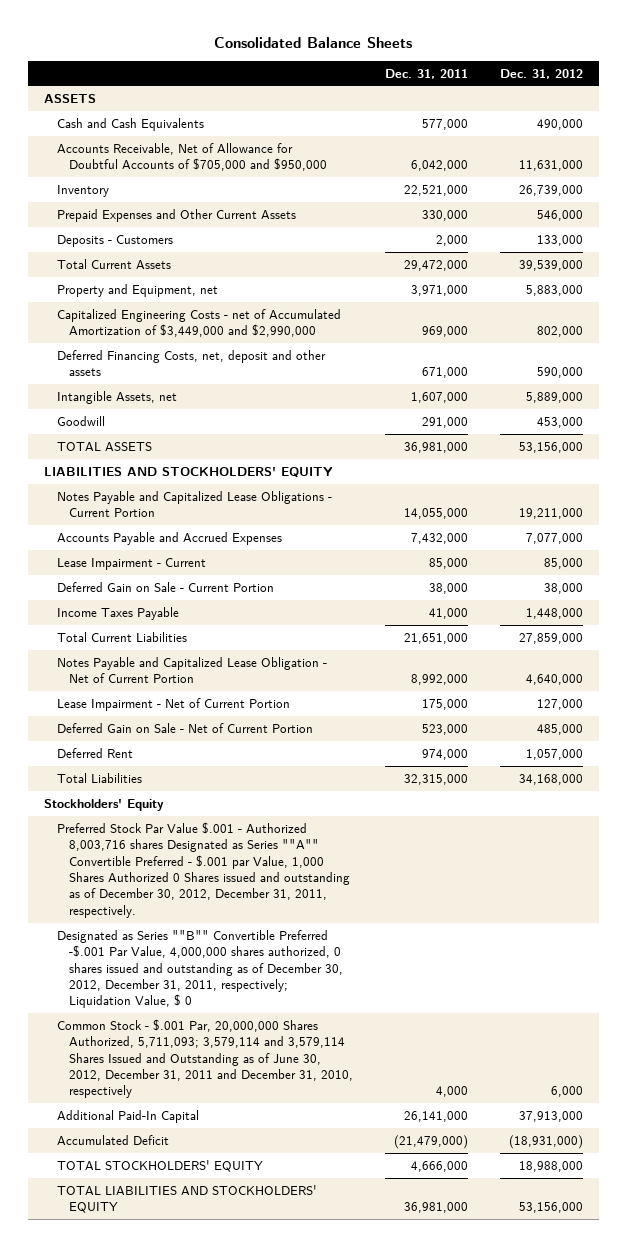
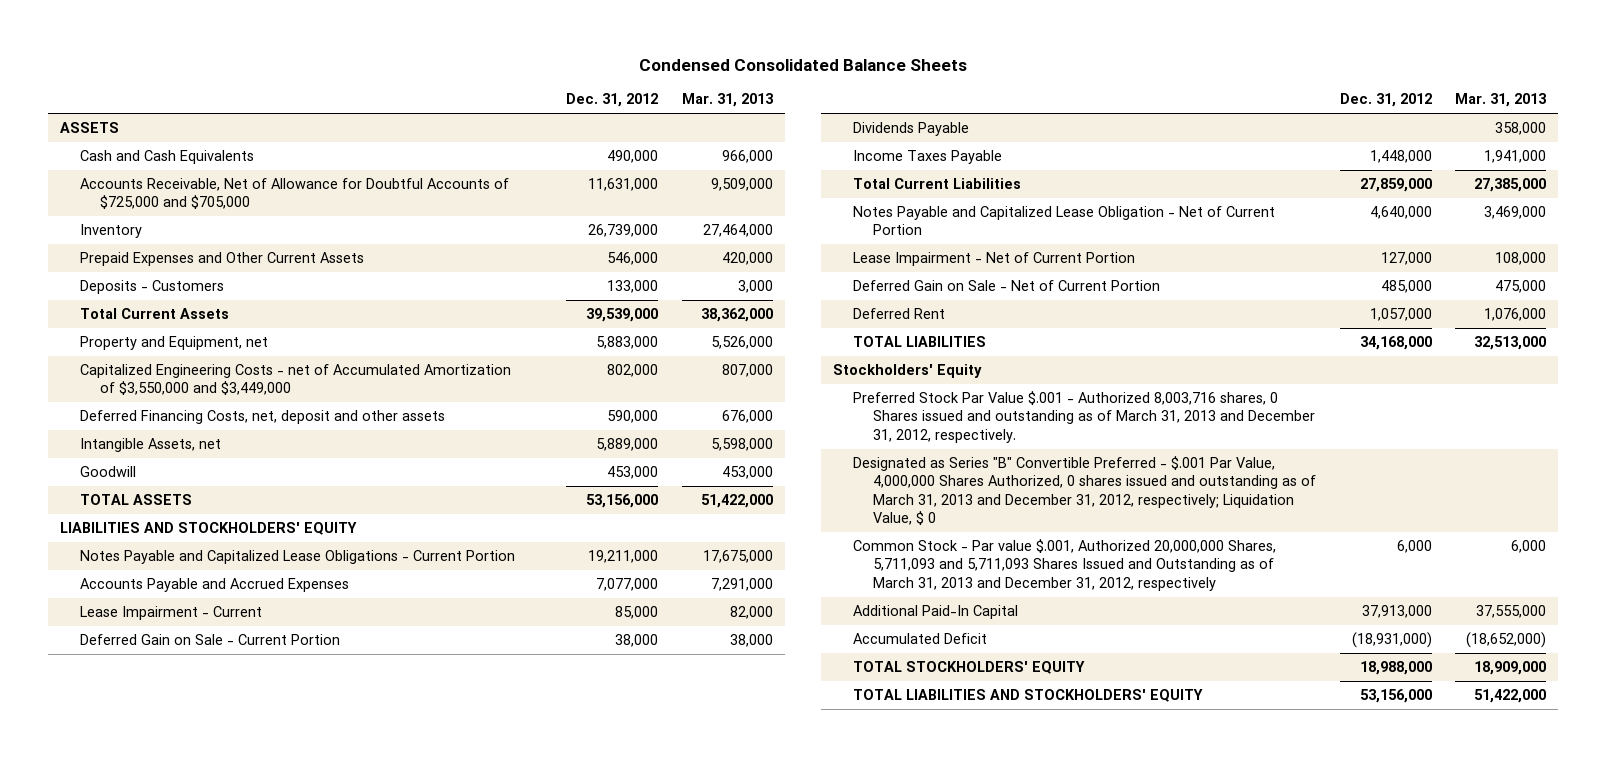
[214,36,413,48] Consolidated Balance Sheets -> [639,58,968,71] Condensed Consolidated Balance Sheets
[385,68,469,79] Dec. 31, 2011 -> none
none -> [682,93,774,108] Mar. 31, 2013
[56,142,328,172] Accounts Receivable, Net of Allowance for Doubtful Accounts of $705,000 and $950,000 -> [79,178,509,210] Accounts Receivable, Net of Allowance for Doubtful Accounts of $725,000 and $705,000
[56,308,341,338] Capitalized Engineering Costs - net of Accumulated Amortization of $3,449,000 and $2,990,000 -> [79,364,511,396] Capitalized Engineering Costs - net of Accumulated Amortization of $3,550,000 and $3,449,000
none -> [853,122,970,137] Dividends Payable
[56,772,142,783] Total Liabilities -> [853,336,987,348] TOTAL LIABILITIES
[56,821,351,918] Preferred Stock Par Value $.001 - Authorized 8,003,716 shares Designated as Series ""A"" Convertible Preferred - $.001 par Value, 1,000 Shares Authorized 0 Shares issued and outstanding as of December 30, 2012, December 31, 2011, respectively. -> [853,391,1316,443] Preferred Stock Par Value $.001 - Authorized 8,003,716 shares, 0 Shares issued and outstanding as of March 31, 2013 and December 31, 2012, respectively.
[56,929,344,1009] Designated as Series ""B"" Convertible Preferred -$.001 Par Value, 4,000,000 shares authorized, 0 shares issued and outstanding as of December 30, 2012, December 31, 2011, respectively; Liquidation Value, $ 0 -> [853,456,1317,526] Designated as Series "B" Convertible Preferred - $.001 Par Value, 4,000,000 Shares Authorized, 0 shares issued and outstanding as of March 31, 2013 and December 31, 2012, respectively; Liquidation Value, $ 0
[56,1018,354,1099] Common Stock - $.001 Par, 20,000,000 Shares Authorized, 5,711,093; 3,579,114 and 3,579,114 Shares Issued and Outstanding as of June 30, 2012, December 31, 2011 and December 31, 2010, respectively -> [853,539,1277,591] Common Stock - Par value $.001, Authorized 20,000,000 Shares, 5,711,093 and 5,711,093 Shares Issued and Outstanding as of March 31, 2013 and December 31, 2012, respectively

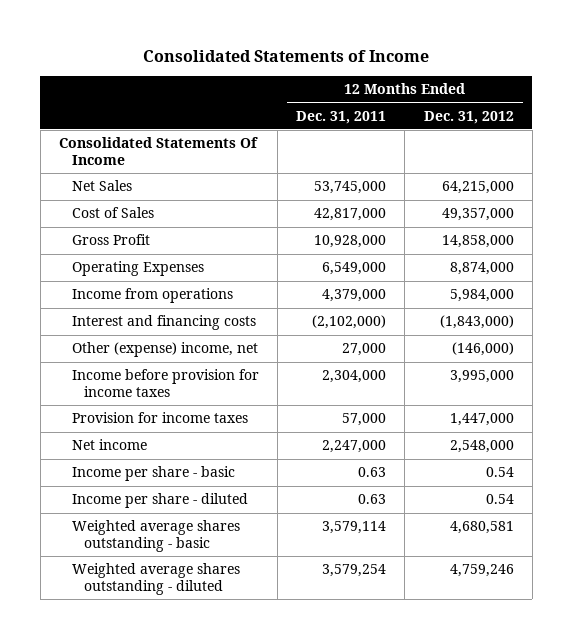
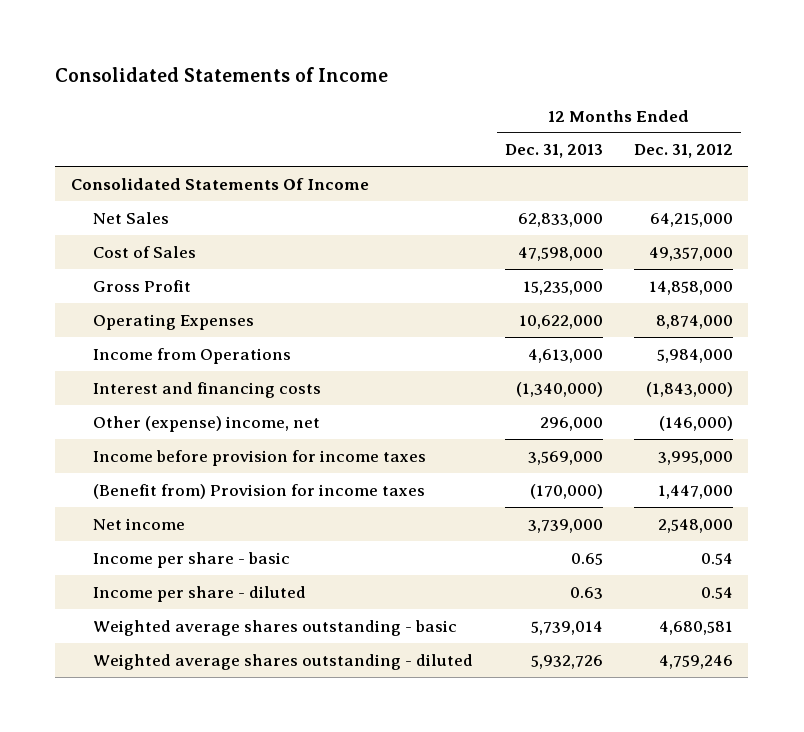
[296,110,387,124] Dec. 31, 2011 -> none
none -> [504,144,603,159] Dec. 31, 2013
[71,288,233,304] Income from operations -> [93,347,292,364] Income from Operations
[71,412,248,424] Provision for income taxes -> [93,483,426,499] (Benefit from) Provision for income taxes

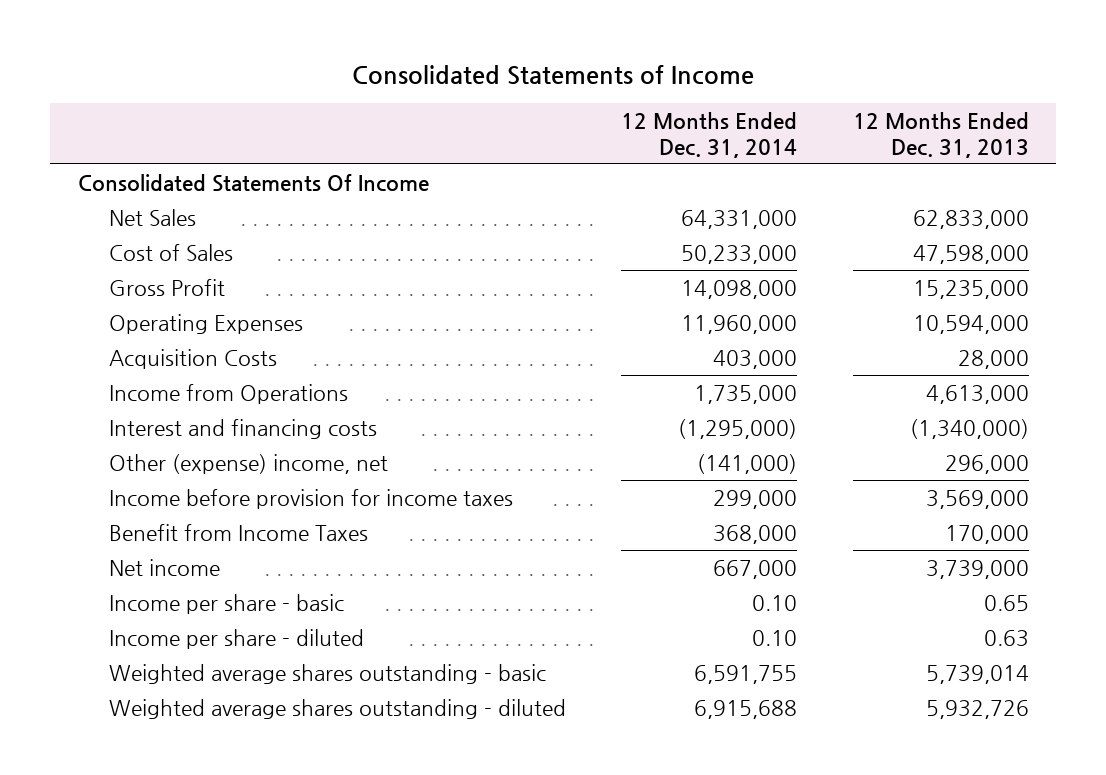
[633,144,733,159] Dec. 31, 2012 -> none
none -> [621,112,798,158] 12 Months Ended Dec. 31, 2014
[518,314,603,329] 10,622,000 -> [912,314,1029,334] 10,594,000
none -> [109,348,278,369] Acquisition Costs
[93,483,426,499] (Benefit from) Provision for income taxes -> [109,523,369,541] Benefit from Income Taxes
[529,483,603,499] (170,000) -> [944,524,1029,544] 170,000

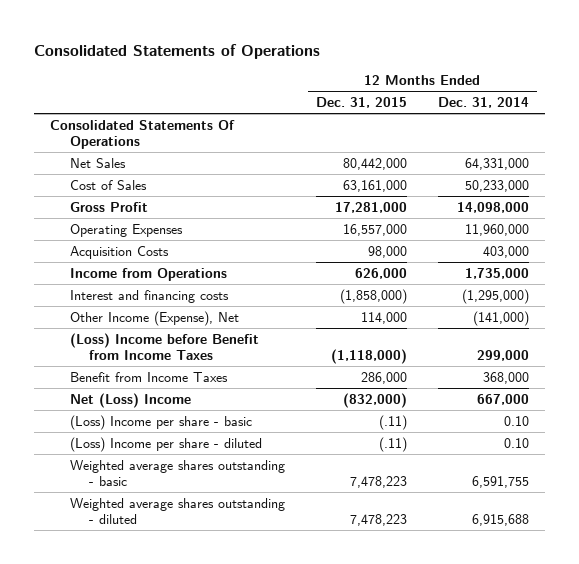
[352,64,755,85] Consolidated Statements of Income -> [34,43,321,59] Consolidated Statements of Operations
[852,112,1029,158] 12 Months Ended Dec. 31, 2013 -> none
none -> [315,97,407,109] Dec. 31, 2015
[77,173,429,192] Consolidated Statements Of Income -> [49,119,235,150] Consolidated Statements Of Operations
[109,453,389,474] Other (expense) income, net -> [69,310,239,326] Other Income (Expense), Net
[109,488,514,509] Income before provision for income taxes -> [69,332,259,361] (Loss) Income before Benefit from Income Taxes
[109,558,221,576] Net income -> [69,392,191,408] Net (Loss) Income
[109,593,345,614] Income per share - basic -> [69,414,252,430] (Loss) Income per share - basic
[109,628,365,649] Income per share - diluted -> [69,436,262,452] (Loss) Income per share - diluted

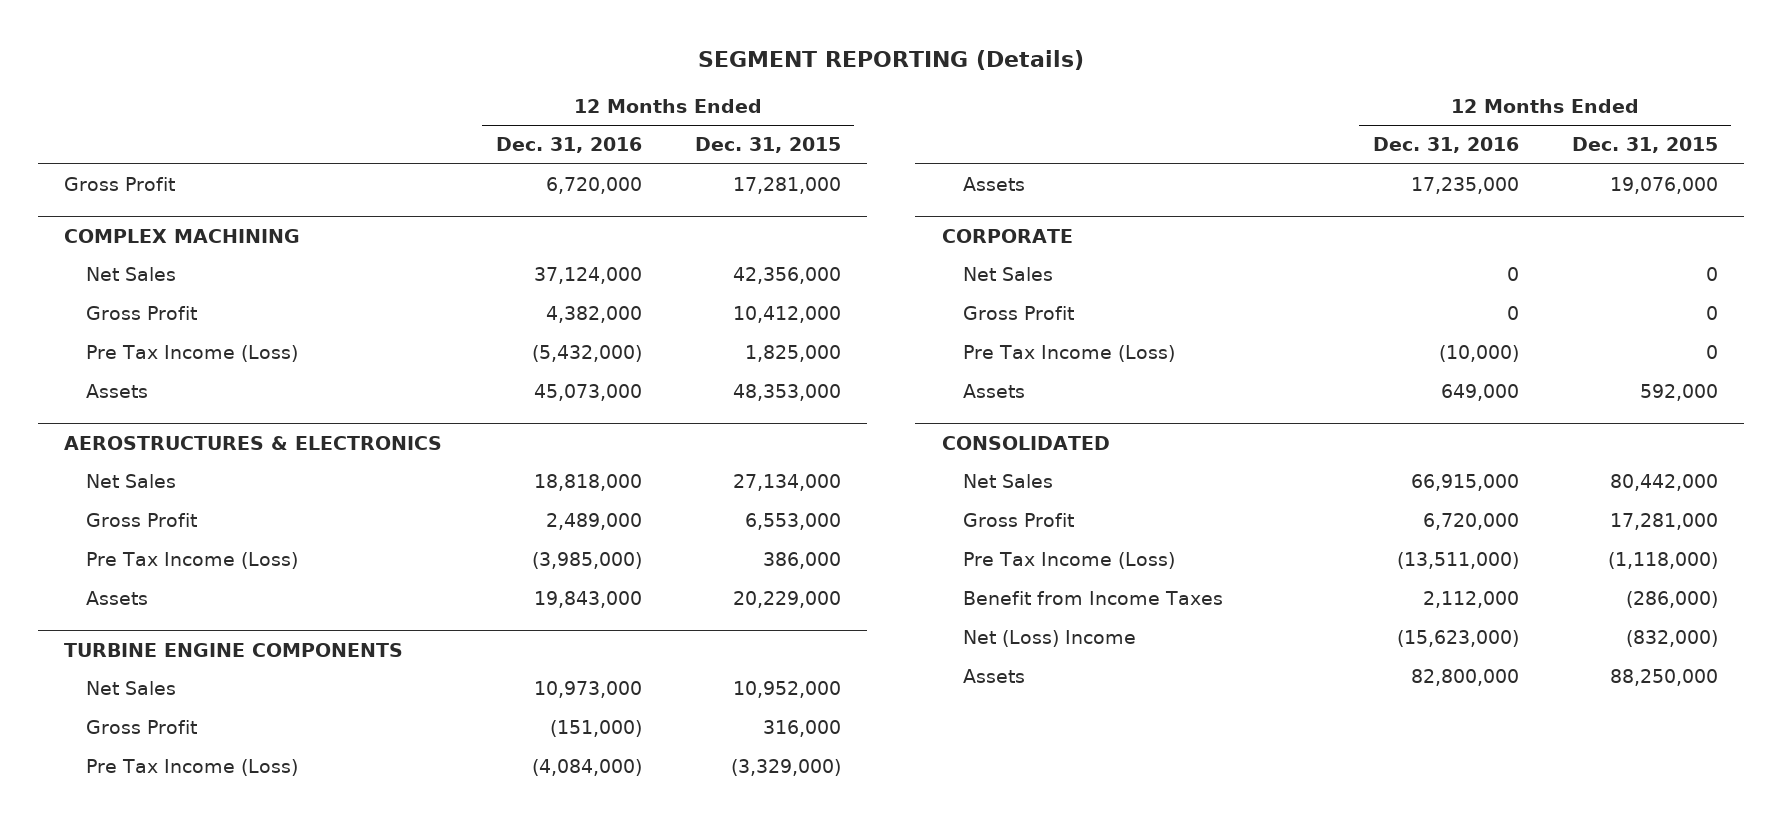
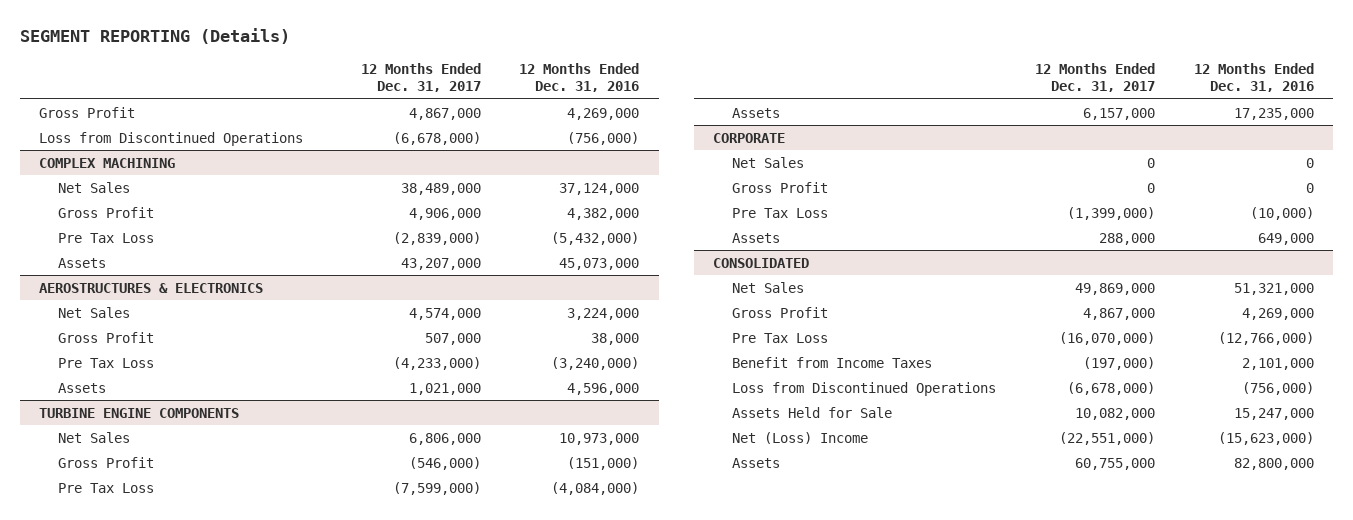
[694,137,841,154] Dec. 31, 2015 -> none
none -> [360,62,481,93] 12 Months Ended Dec. 31, 2017
[545,177,642,195] 6,720,000 -> [567,107,640,120] 4,269,000
none -> [39,131,304,146] Loss from Discontinued Operations
[85,345,298,363] Pre Tax Income (Loss) -> [58,232,155,243] Pre Tax Loss
[533,474,642,492] 18,818,000 -> [567,307,640,320] 3,224,000
[545,513,642,531] 2,489,000 -> [591,332,640,345] 38,000
[85,552,298,570] Pre Tax Income (Loss) -> [58,357,155,368] Pre Tax Loss
[531,552,642,570] (3,985,000) -> [551,356,640,370] (3,240,000)
[533,591,642,609] 19,843,000 -> [567,382,640,395] 4,596,000
[85,759,298,777] Pre Tax Income (Loss) -> [58,482,155,493] Pre Tax Loss
[962,345,1175,363] Pre Tax Income (Loss) -> [732,207,829,218] Pre Tax Loss
[1410,474,1519,492] 66,915,000 -> [1233,282,1314,295] 51,321,000
[1422,513,1519,531] 6,720,000 -> [1241,307,1314,320] 4,269,000
[962,552,1175,570] Pre Tax Income (Loss) -> [732,332,829,343] Pre Tax Loss
[1396,552,1519,570] (13,511,000) -> [1217,331,1314,345] (12,766,000)
[1422,591,1519,609] 2,112,000 -> [1241,357,1314,370] 2,101,000
none -> [732,381,997,396] Loss from Discontinued Operations
none -> [732,406,893,418] Assets Held for Sale

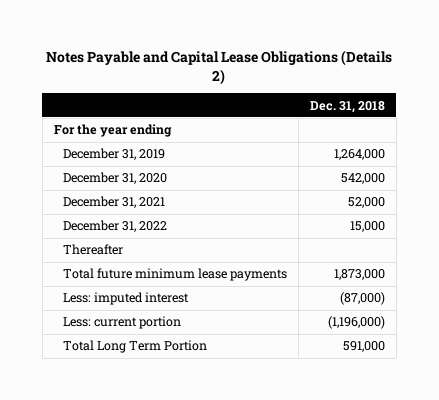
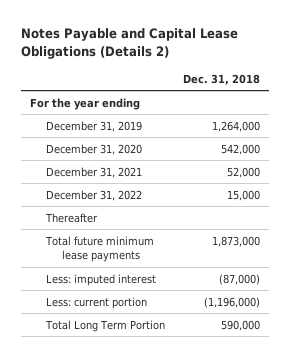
[342,341,385,353] 591,000 -> [220,319,260,331] 590,000

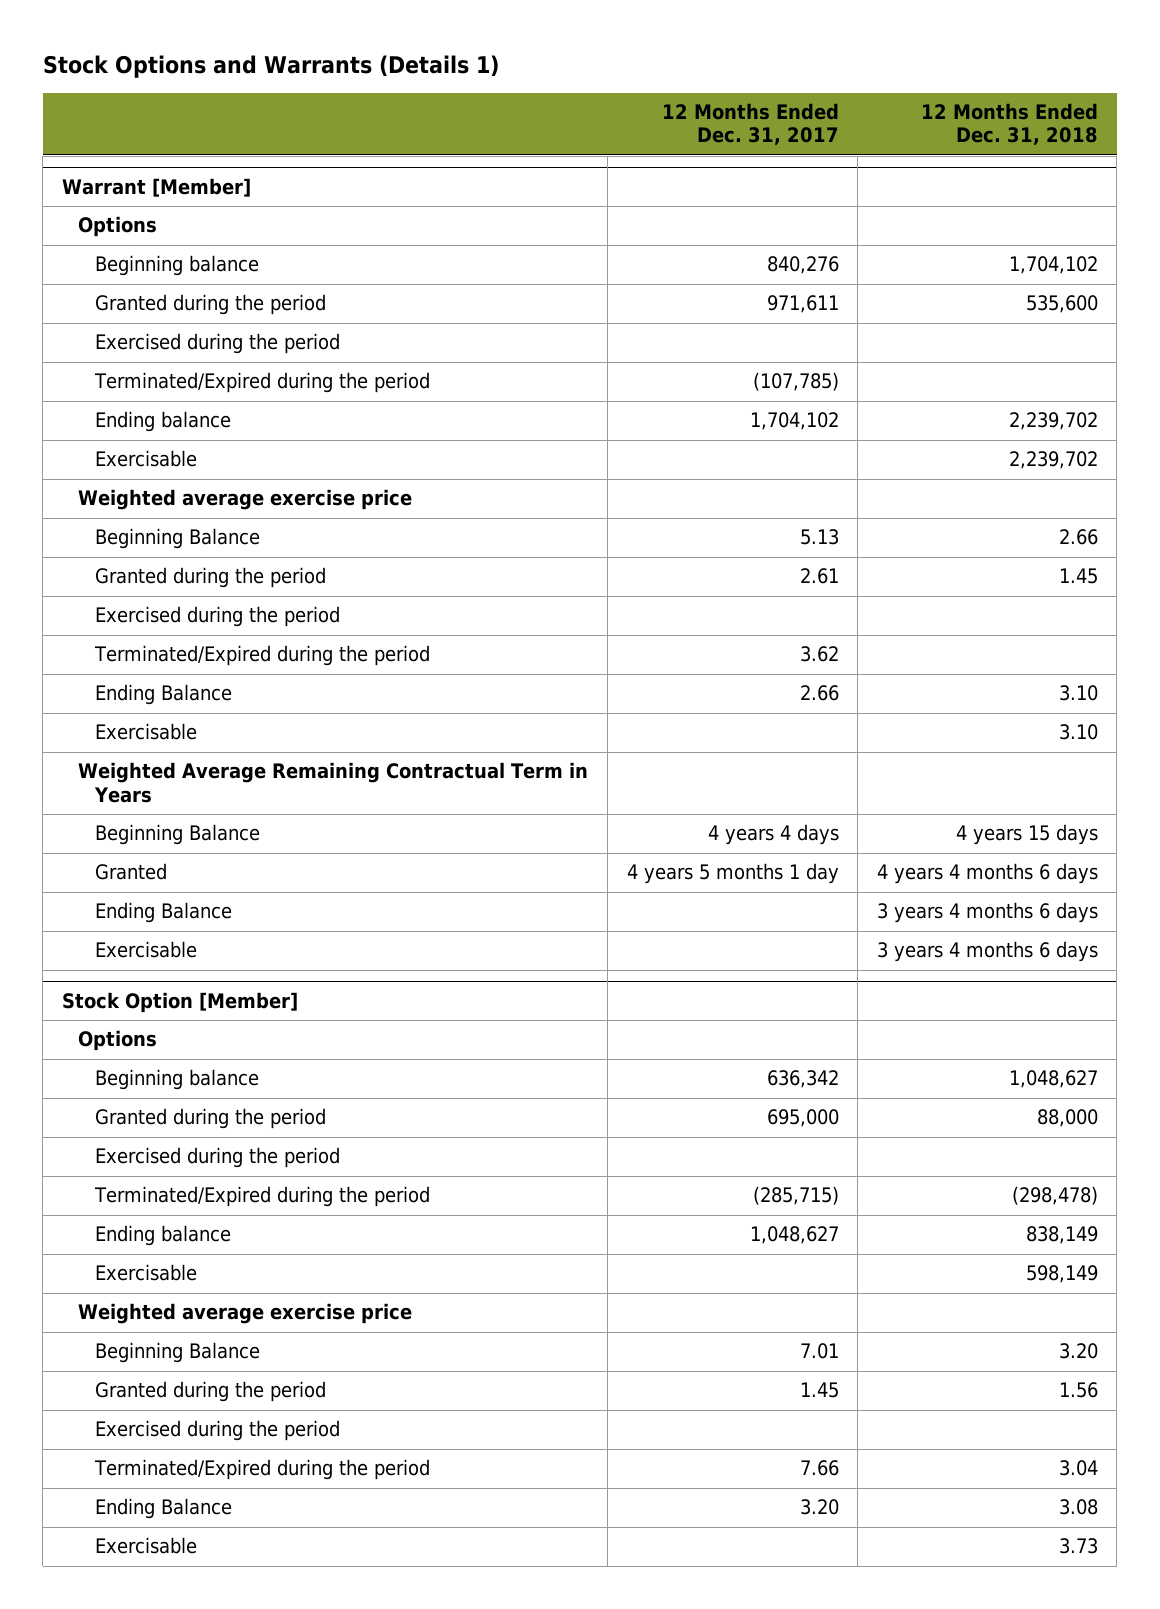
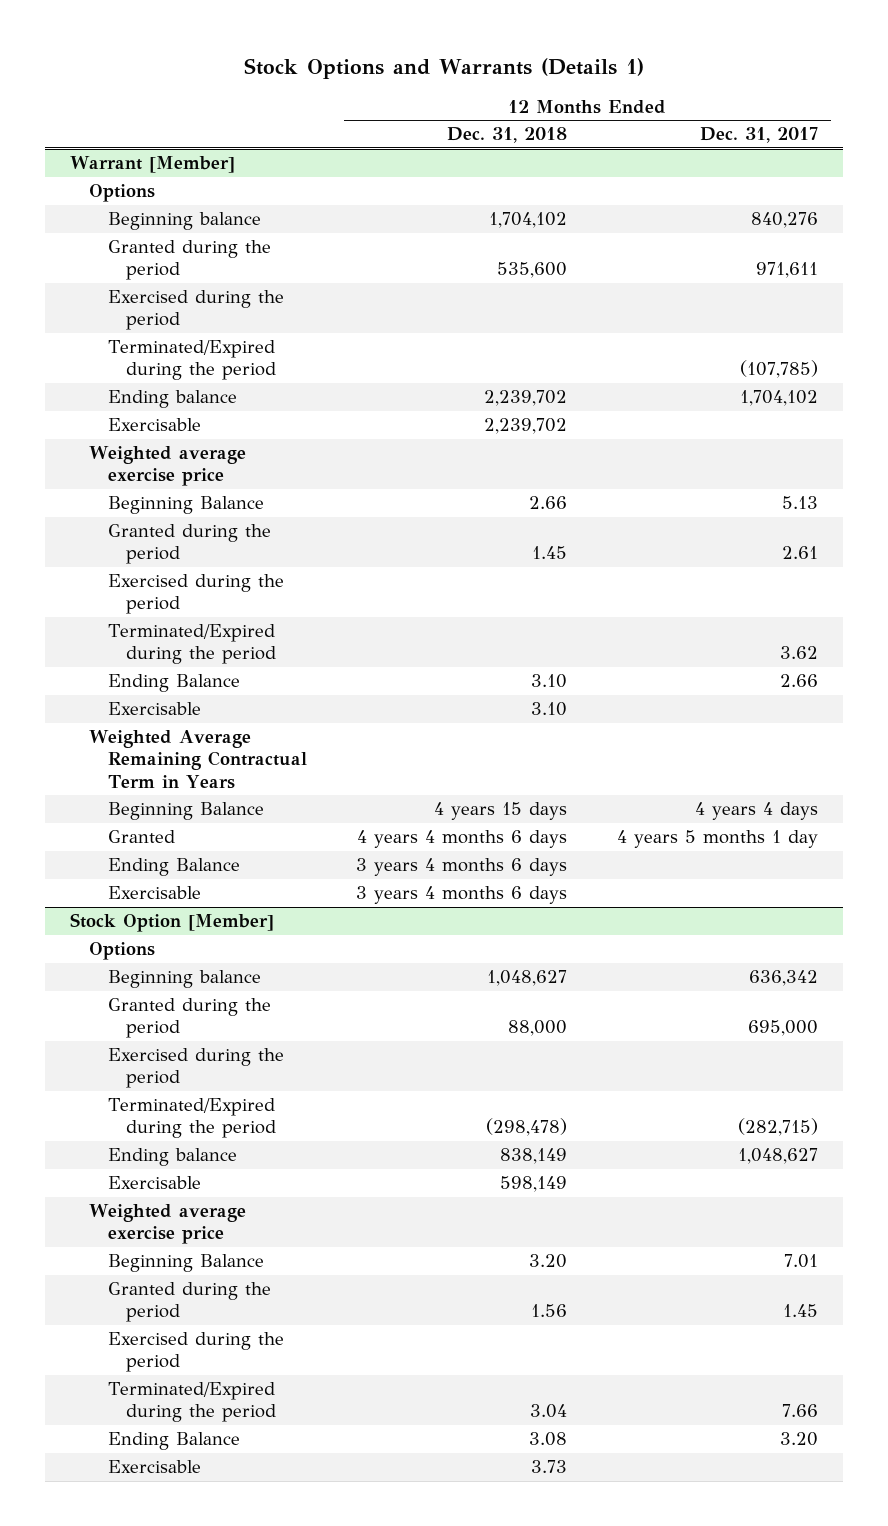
[752,1186,839,1206] (285,715) -> [738,1118,819,1137] (282,715)

